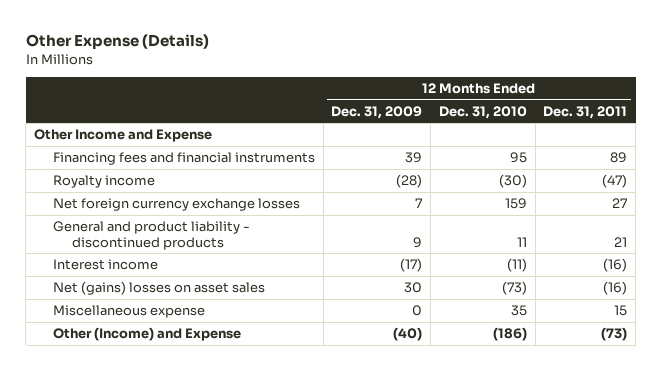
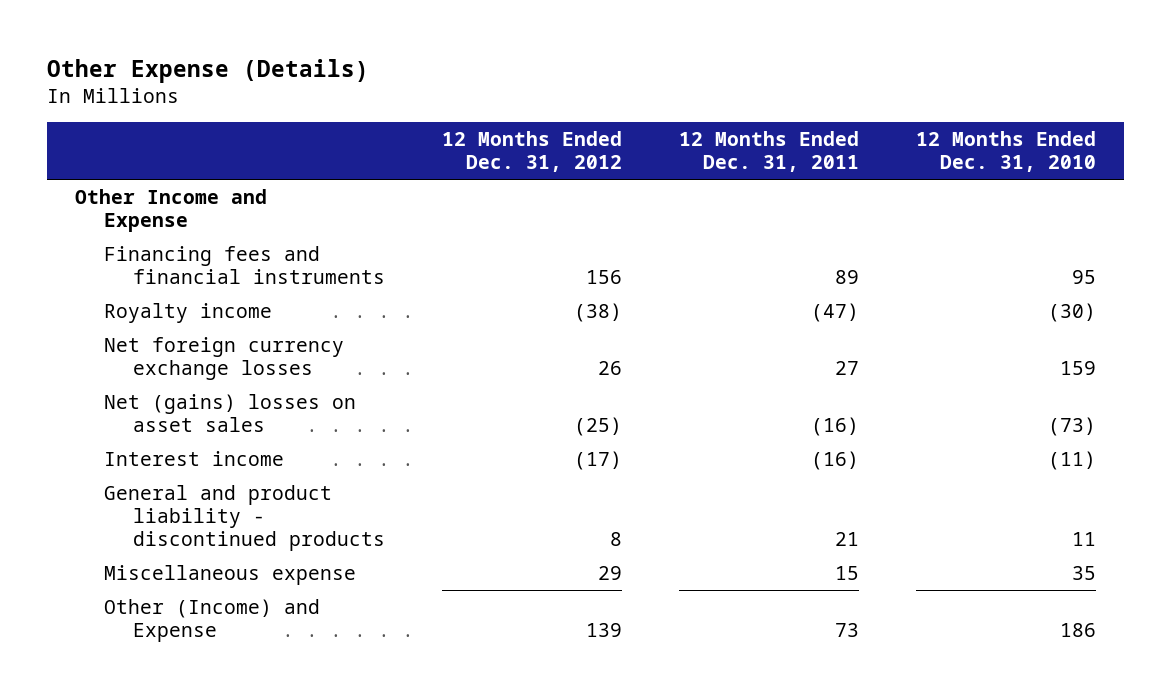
[331,105,423,119] Dec. 31, 2009 -> none
none -> [442,131,623,173] 12 Months Ended Dec. 31, 2012
[52,259,158,271] Interest income -> [104,450,285,466] Interest income
[52,221,250,250] General and product liability - discontinued products -> [104,484,386,551] General and product liability - discontinued products
[492,327,527,342] (186) -> [1059,622,1096,637] 186
[601,327,628,342] (73) -> [834,622,859,637] 73

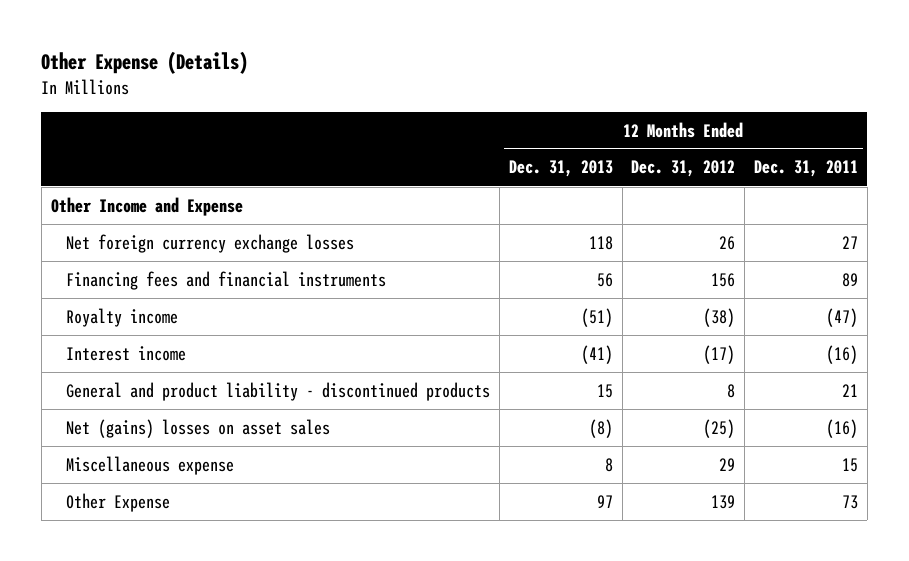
[915,131,1096,173] 12 Months Ended Dec. 31, 2010 -> none
none -> [508,160,613,178] Dec. 31, 2013
[104,336,345,380] Net foreign currency exchange losses -> [66,233,355,253] Net foreign currency exchange losses
[104,393,357,432] Net (gains) losses on asset sales -> [66,418,331,438] Net (gains) losses on asset sales
[104,598,321,642] Other (Income) and Expense -> [66,492,171,512] Other Expense

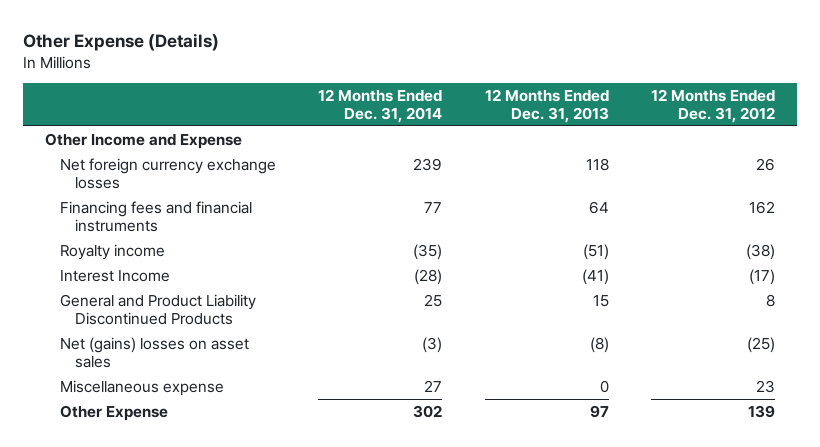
[753,160,858,178] Dec. 31, 2011 -> none
none -> [318,88,443,123] 12 Months Ended Dec. 31, 2014
[596,272,613,287] 56 -> [588,200,609,214] 64
[711,272,736,287] 156 -> [749,200,776,214] 162
[66,345,187,361] Interest income -> [59,269,170,282] Interest Income
[66,381,491,401] General and product liability - discontinued products -> [59,293,256,325] General and Product Liability Discontinued Products
[604,457,613,472] 8 -> [599,379,609,393] 0
[719,457,736,471] 29 -> [756,379,776,393] 23

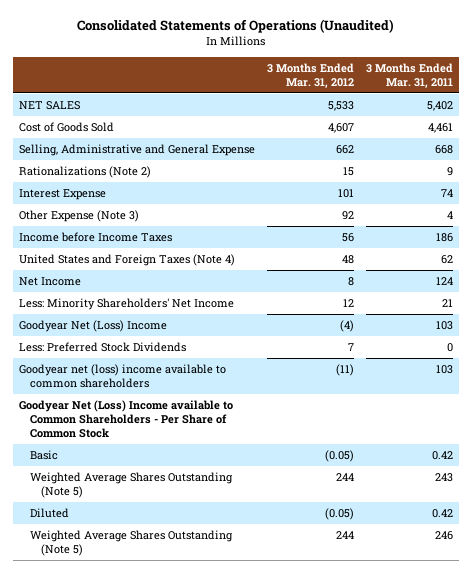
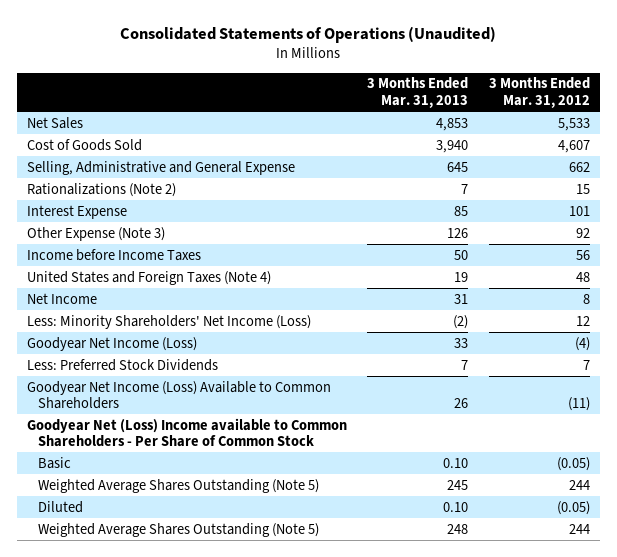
[365,62,453,88] 3 Months Ended Mar. 31, 2011 -> none
none -> [367,77,469,109] 3 Months Ended Mar. 31, 2013
[18,101,80,111] NET SALES -> [26,116,83,129] Net Sales
[18,298,234,311] Less: Minority Shareholders' Net Income -> [26,314,311,329] Less: Minority Shareholders' Net Income (Loss)
[18,320,167,333] Goodyear Net (Loss) Income -> [26,336,197,351] Goodyear Net Income (Loss)
[18,364,226,389] Goodyear net (loss) income available to common shareholders -> [26,380,331,410] Goodyear Net Income (Loss) Available to Common Shareholders

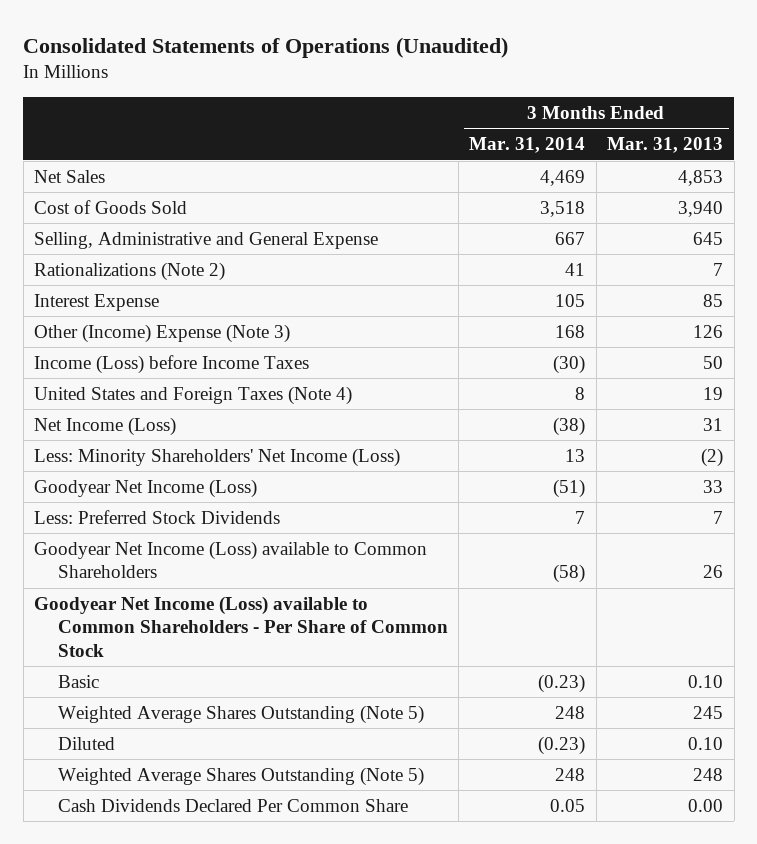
[488,77,590,109] 3 Months Ended Mar. 31, 2012 -> none
none -> [469,137,586,154] Mar. 31, 2014
[26,226,165,241] Other Expense (Note 3) -> [34,323,291,343] Other (Income) Expense (Note 3)
[26,248,201,261] Income before Income Taxes -> [34,354,310,374] Income (Loss) before Income Taxes
[26,292,97,304] Net Income -> [34,416,177,436] Net Income (Loss)
[26,380,331,410] Goodyear Net Income (Loss) Available to Common Shareholders -> [34,540,428,579] Goodyear Net Income (Loss) available to Common Shareholders
[26,417,347,448] Goodyear Net (Loss) Income available to Common Shareholders - Per Share of Common Stock -> [34,595,448,657] Goodyear Net Income (Loss) available to Common Shareholders - Per Share of Common Stock
none -> [57,798,408,812] Cash Dividends Declared Per Common Share

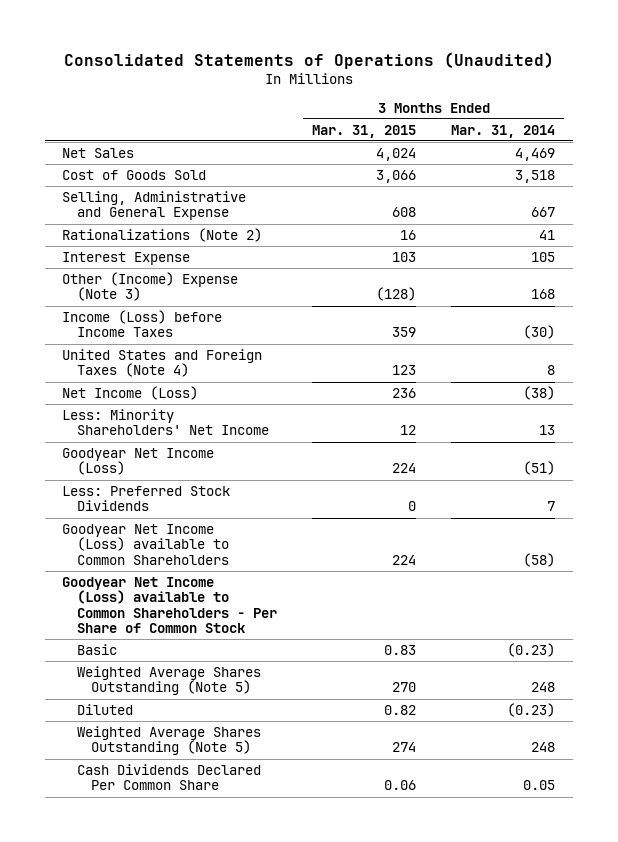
[607,137,724,154] Mar. 31, 2013 -> none
none -> [311,124,416,138] Mar. 31, 2015
[34,447,401,467] Less: Minority Shareholders' Net Income (Loss) -> [62,408,269,436] Less: Minority Shareholders' Net Income

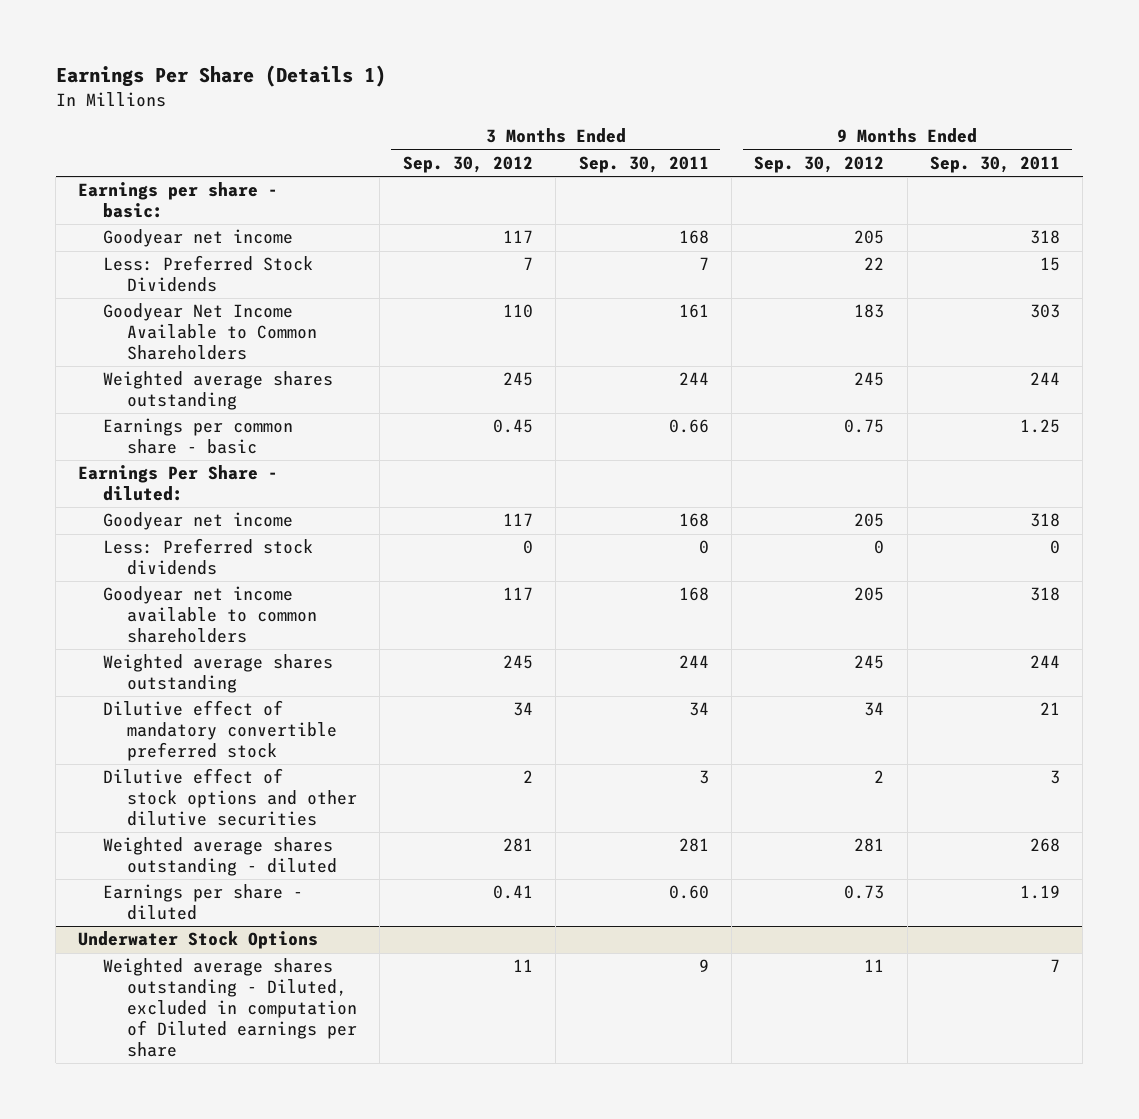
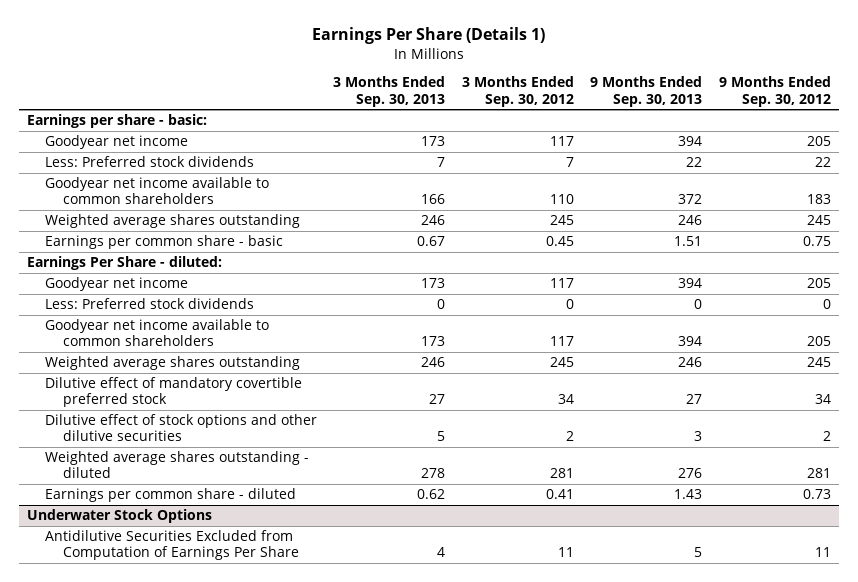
[578,155,709,173] Sep. 30, 2011 -> none
[930,155,1061,173] Sep. 30, 2011 -> none
none -> [333,76,446,107] 3 Months Ended Sep. 30, 2013
none -> [590,76,703,107] 9 Months Ended Sep. 30, 2013
[102,255,313,293] Less: Preferred Stock Dividends -> [45,156,255,168] Less: Preferred stock dividends
[102,303,318,361] Goodyear Net Income Available to Common Shareholders -> [45,177,270,205] Goodyear net income available to common shareholders
[102,700,338,762] Dilutive effect of mandatory convertible preferred stock -> [45,377,303,408] Dilutive effect of mandatory covertible preferred stock
[102,884,303,921] Earnings per share - diluted -> [45,488,297,503] Earnings per common share - diluted
[102,958,358,1057] Weighted average shares outstanding - Diluted, excluded in computation of Diluted earnings per share -> [45,530,299,561] Antidilutive Securities Excluded from Computation of Earnings Per Share

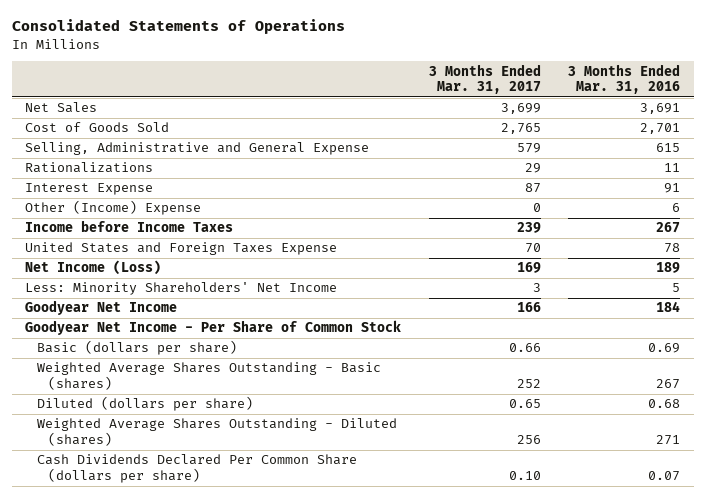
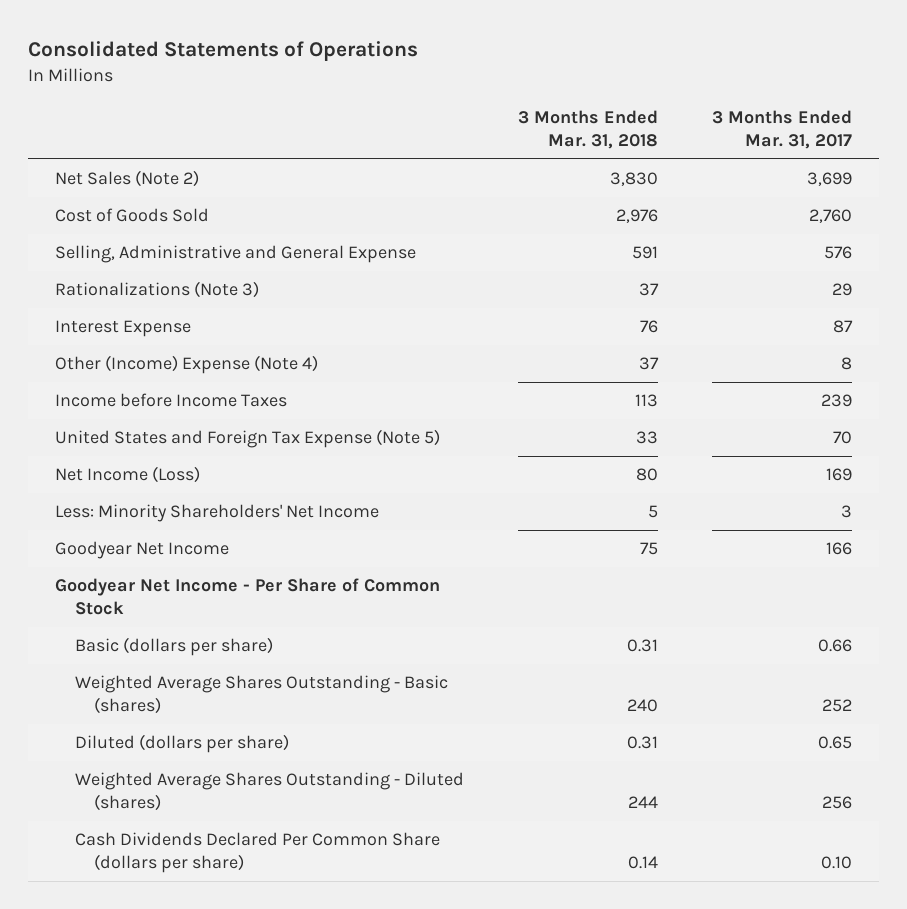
[568,63,681,95] 3 Months Ended Mar. 31, 2016 -> none
none -> [517,109,658,149] 3 Months Ended Mar. 31, 2018
[25,102,98,114] Net Sales -> [55,170,200,188] Net Sales (Note 2)
[500,123,541,135] 2,765 -> [809,209,853,224] 2,760
[516,143,541,154] 579 -> [824,246,853,260] 576
[25,162,154,174] Rationalizations -> [55,281,260,299] Rationalizations (Note 3)
[25,200,202,216] Other (Income) Expense -> [55,355,319,375] Other (Income) Expense (Note 4)
[532,203,541,213] 0 -> [841,357,853,371] 8
[25,242,338,256] United States and Foreign Taxes Expense -> [55,429,441,449] United States and Foreign Tax Expense (Note 5)

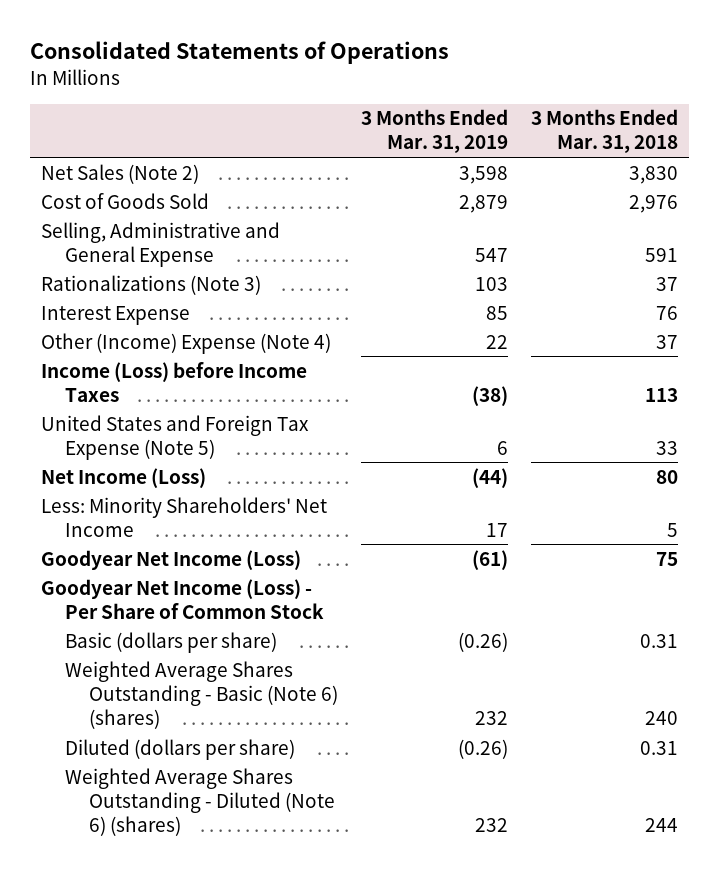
[712,109,853,149] 3 Months Ended Mar. 31, 2017 -> none
none -> [360,109,508,154] 3 Months Ended Mar. 31, 2019
[55,393,288,408] Income before Income Taxes -> [41,361,308,402] Income (Loss) before Income Taxes
[55,541,230,560] Goodyear Net Income -> [41,549,302,570] Goodyear Net Income (Loss)
[55,578,441,616] Goodyear Net Income - Per Share of Common Stock -> [41,578,325,619] Goodyear Net Income (Loss) - Per Share of Common Stock
[74,675,448,715] Weighted Average Shares Outstanding - Basic (shares) -> [65,660,338,729] Weighted Average Shares Outstanding - Basic (Note 6) (shares)
[74,832,440,874] Cash Dividends Declared Per Common Share (dollars per share) -> none
[74,772,464,812] Weighted Average Shares Outstanding - Diluted (shares) -> [65,767,335,836] Weighted Average Shares Outstanding - Diluted (Note 6) (shares)

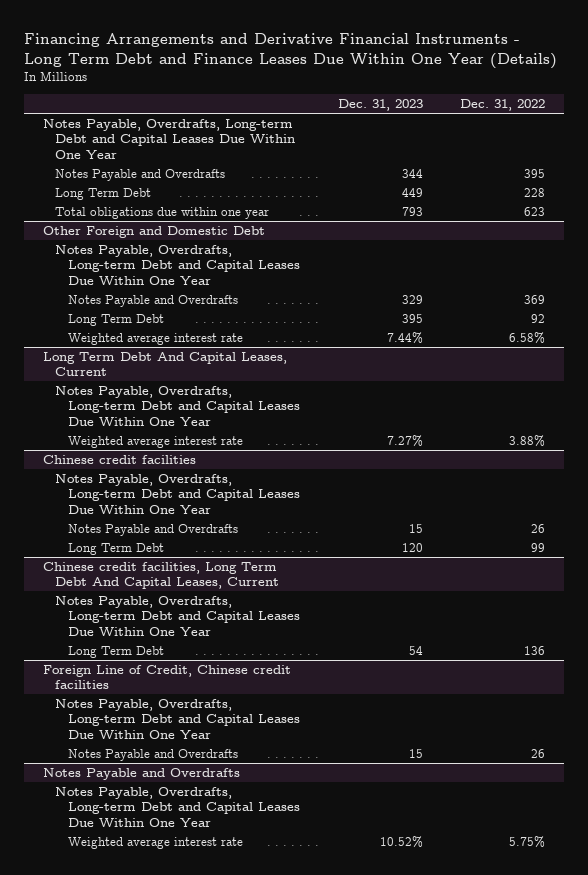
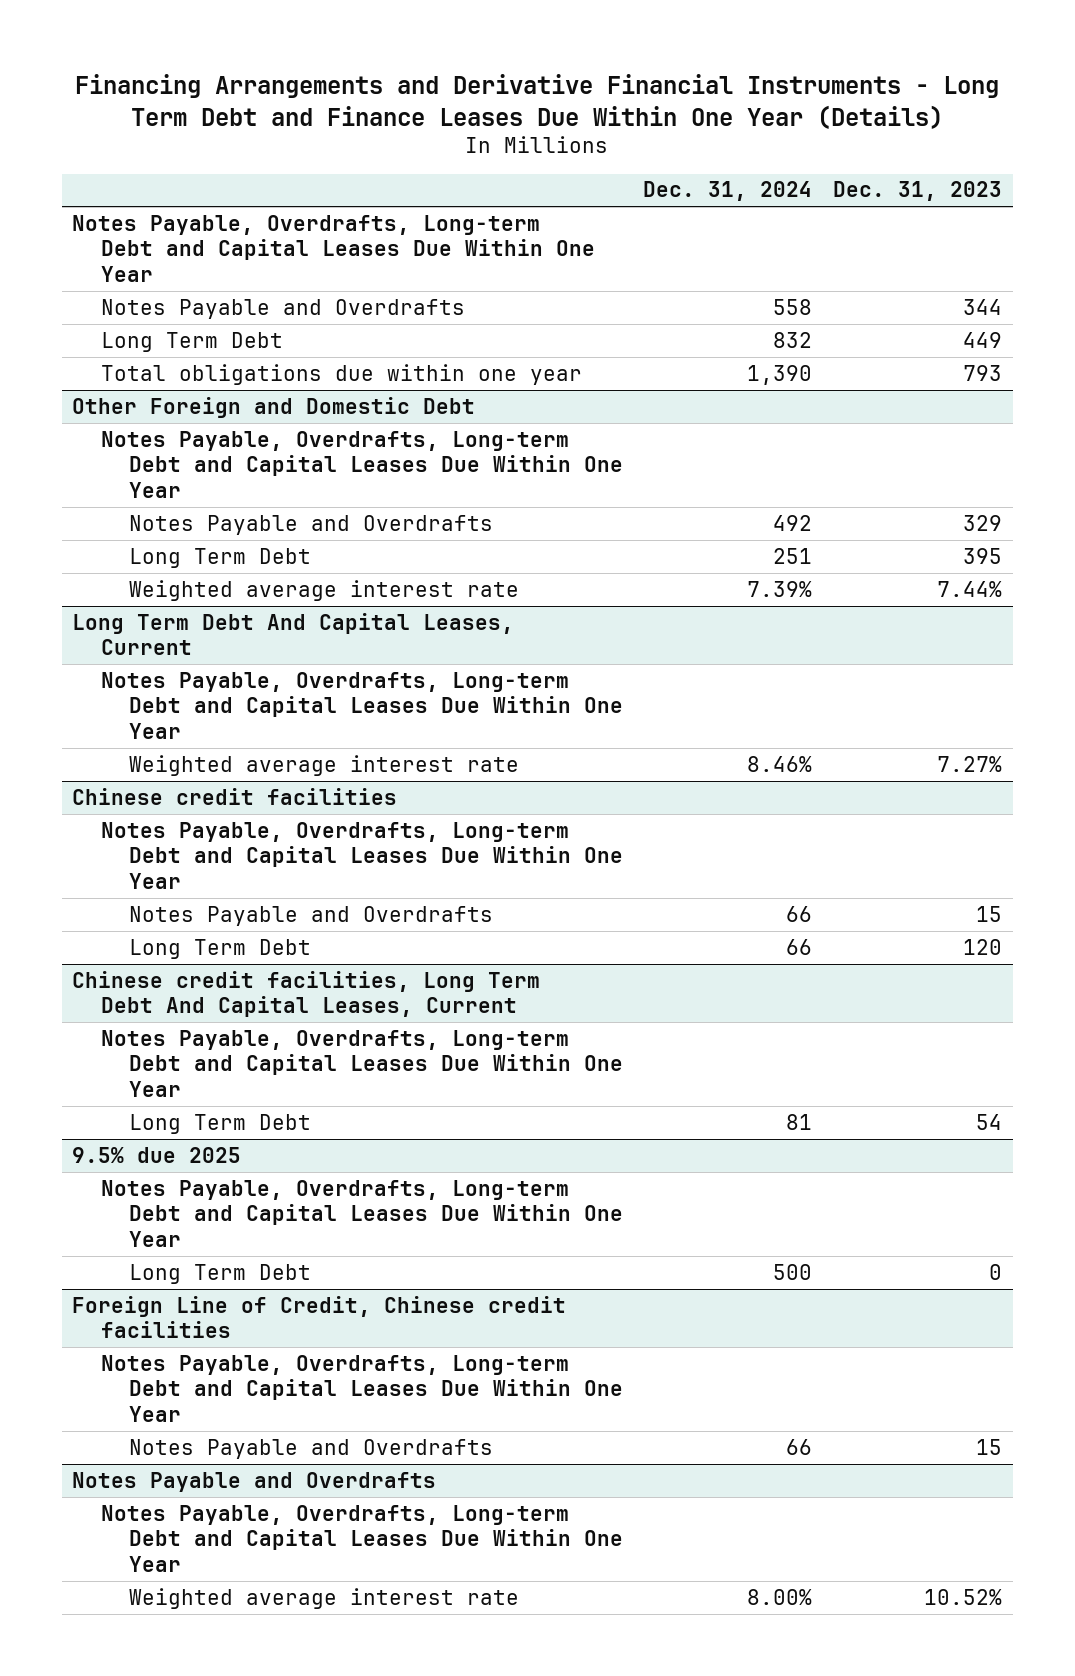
[460,99,546,112] Dec. 31, 2022 -> none
none -> [643,181,813,202] Dec. 31, 2024
none -> [72,1146,242,1163] 9.5% due 2025
none -> [100,1179,623,1247] Notes Payable, Overdrafts, Long-term Debt and Capital Leases Due Within One Year
none -> [128,1263,311,1284] Long Term Debt

